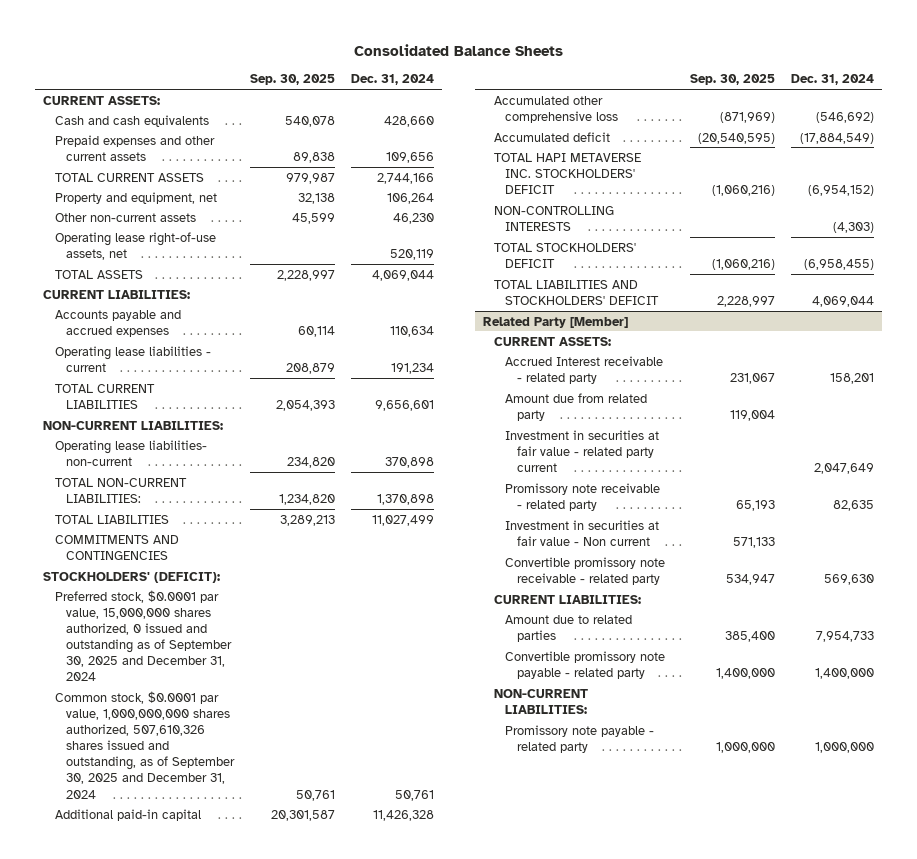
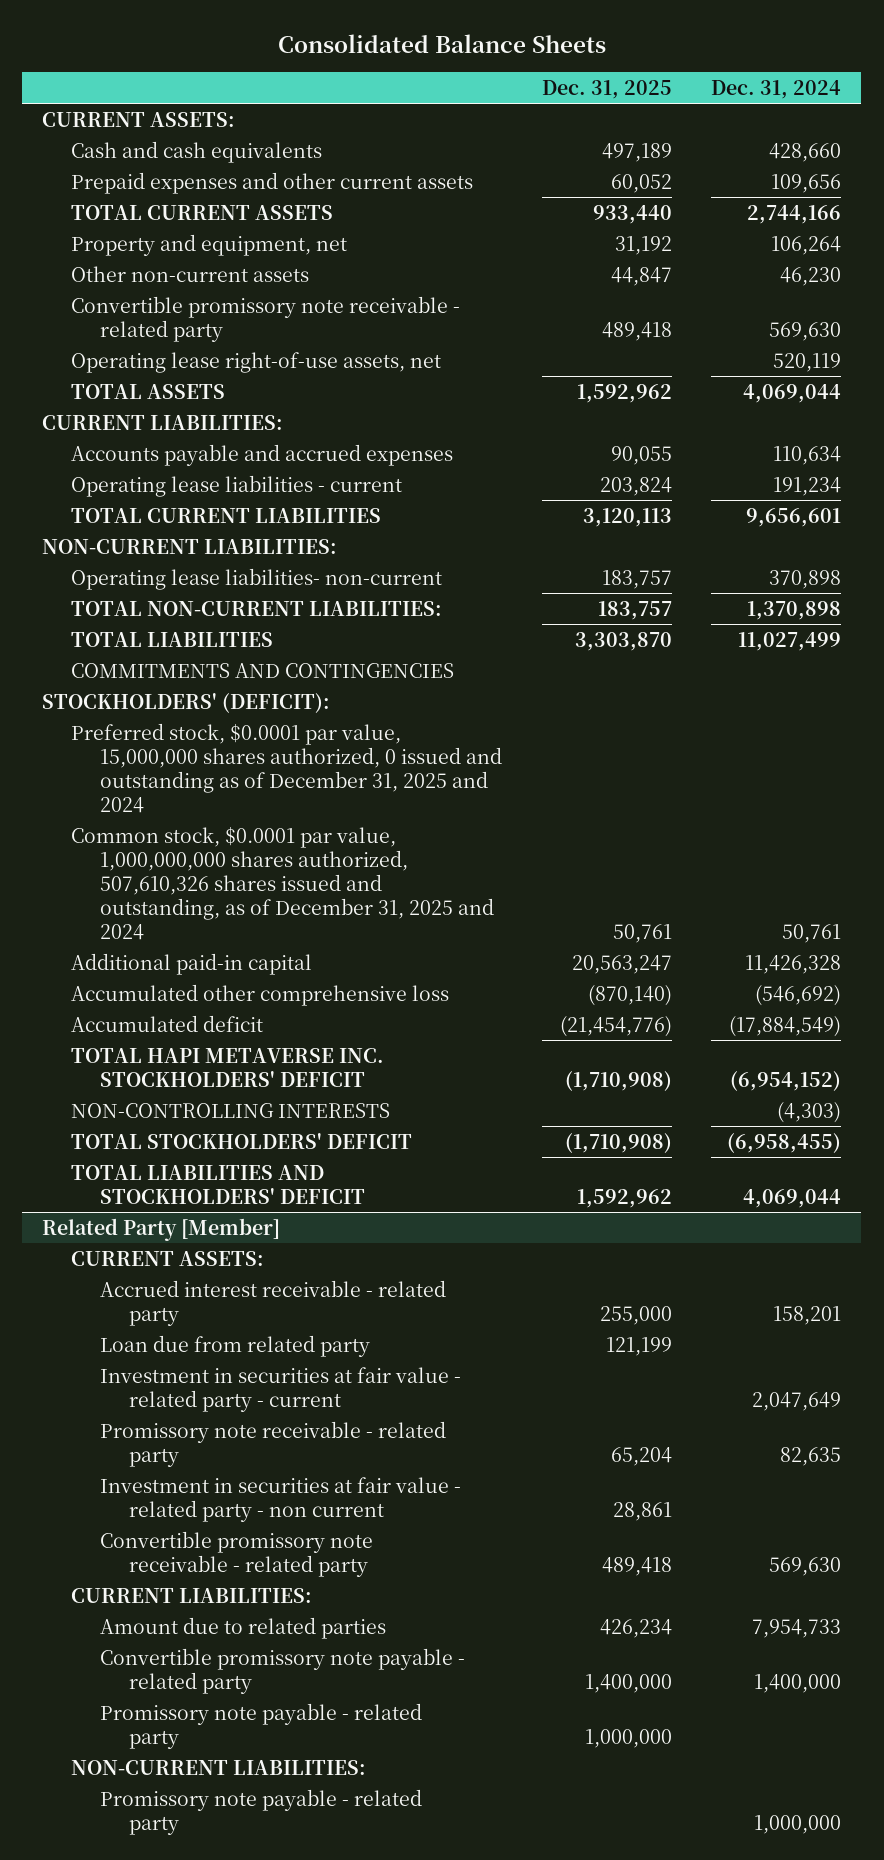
[249,74,335,86] Sep. 30, 2025 -> none
none -> [541,79,672,99] Dec. 31, 2025
none -> [71,295,461,342] Convertible promissory note receivable - related party
[54,589,232,682] Preferred stock, $0.0001 par value, 15,000,000 shares authorized, 0 issued and outstanding as of September 30, 2025 and December 31, 2024 -> [71,722,502,813] Preferred stock, $0.0001 par value, 15,000,000 shares authorized, 0 issued and outstanding as of December 31, 2025 and 2024
[54,690,235,799] Common stock, $0.0001 par value, 1,000,000,000 shares authorized, 507,610,326 shares issued and outstanding, as of September 30, 2025 and December 31, 2024 -> [71,826,494,940] Common stock, $0.0001 par value, 1,000,000,000 shares authorized, 507,610,326 shares issued and outstanding, as of December 31, 2025 and 2024
[505,355,664,384] Accrued Interest receivable - related party -> [99,1279,446,1326] Accrued interest receivable - related party
[505,392,648,421] Amount due from related party -> [99,1334,370,1357] Loan due from related party
[505,429,660,472] Investment in securities at fair value - related party current -> [99,1366,461,1412] Investment in securities at fair value - related party - current
[505,519,660,546] Investment in securities at fair value - Non current -> [99,1476,461,1522] Investment in securities at fair value - related party - non current
none -> [99,1702,422,1749] Promissory note payable - related party

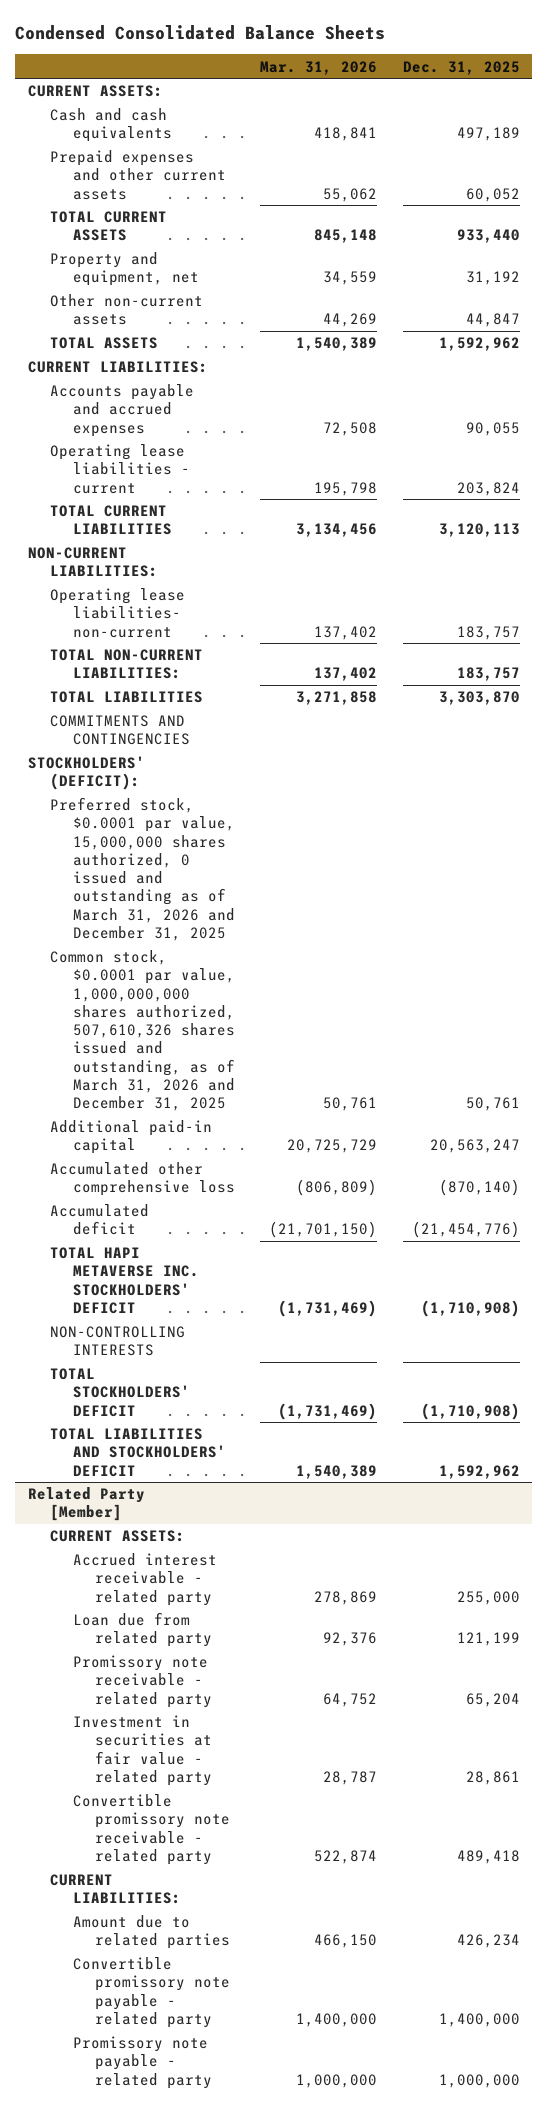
[277,33,606,53] Consolidated Balance Sheets -> [15,25,386,41] Condensed Consolidated Balance Sheets
[711,79,842,99] Dec. 31, 2024 -> none
none -> [260,60,378,75] Mar. 31, 2026
[71,295,461,342] Convertible promissory note receivable - related party -> none
[71,351,442,373] Operating lease right-of-use assets, net -> none
[71,722,502,813] Preferred stock, $0.0001 par value, 15,000,000 shares authorized, 0 issued and outstanding as of December 31, 2025 and 2024 -> [50,797,235,941] Preferred stock, $0.0001 par value, 15,000,000 shares authorized, 0 issued and outstanding as of March 31, 2026 and December 31, 2025
[71,826,494,940] Common stock, $0.0001 par value, 1,000,000,000 shares authorized, 507,610,326 shares issued and outstanding, as of December 31, 2025 and 2024 -> [50,950,235,1112] Common stock, $0.0001 par value, 1,000,000,000 shares authorized, 507,610,326 shares issued and outstanding, as of March 31, 2026 and December 31, 2025
[99,1366,461,1412] Investment in securities at fair value - related party - current -> none
[99,1476,461,1522] Investment in securities at fair value - related party - non current -> [72,1715,212,1786] Investment in securities at fair value - related party
[71,1759,367,1775] NON-CURRENT LIABILITIES: -> none
[99,1788,422,1835] Promissory note payable - related party -> none

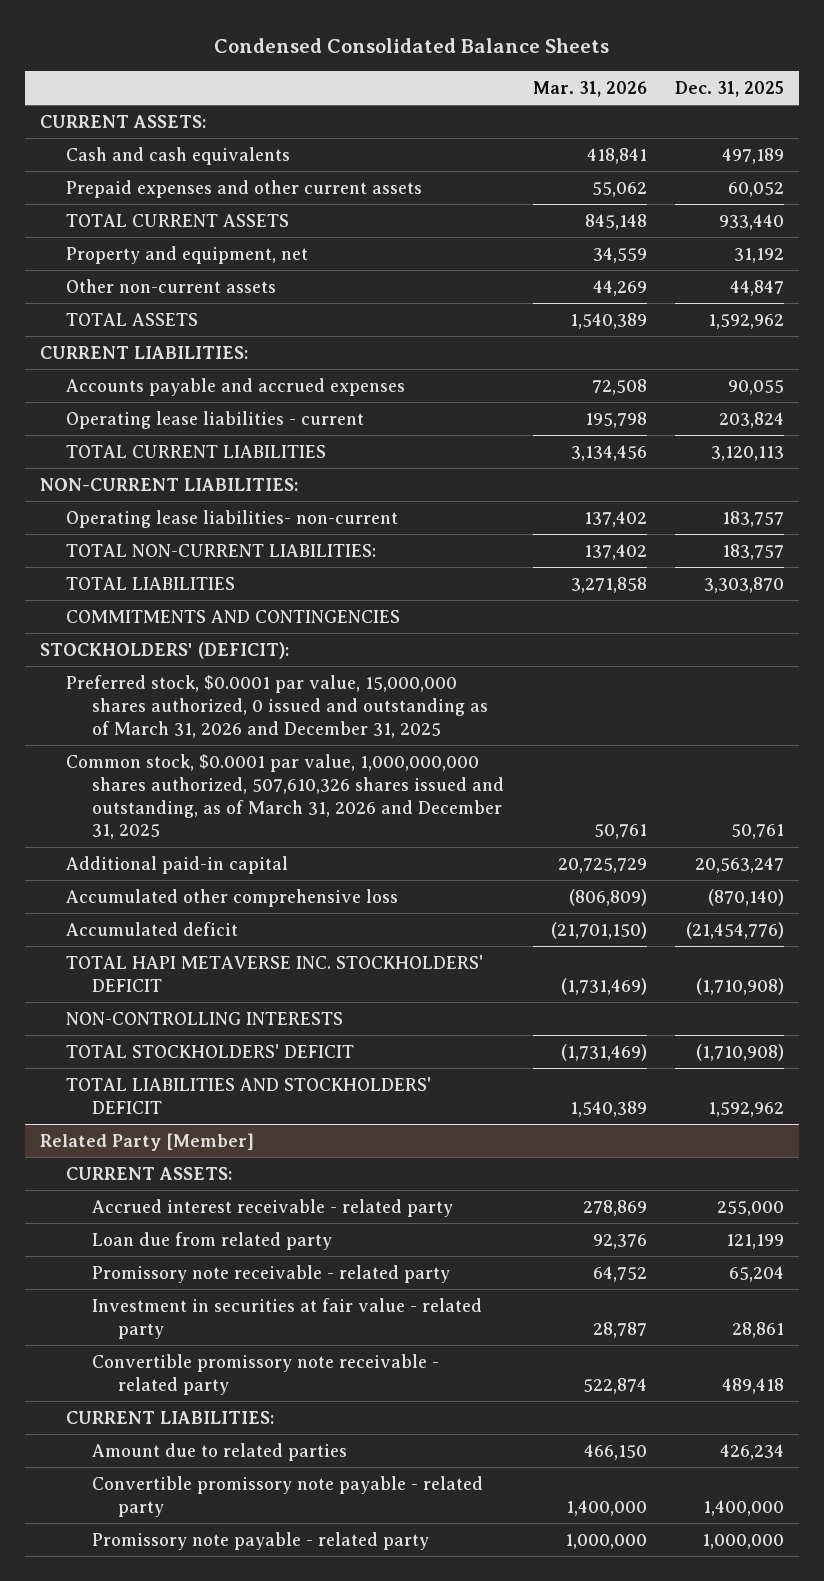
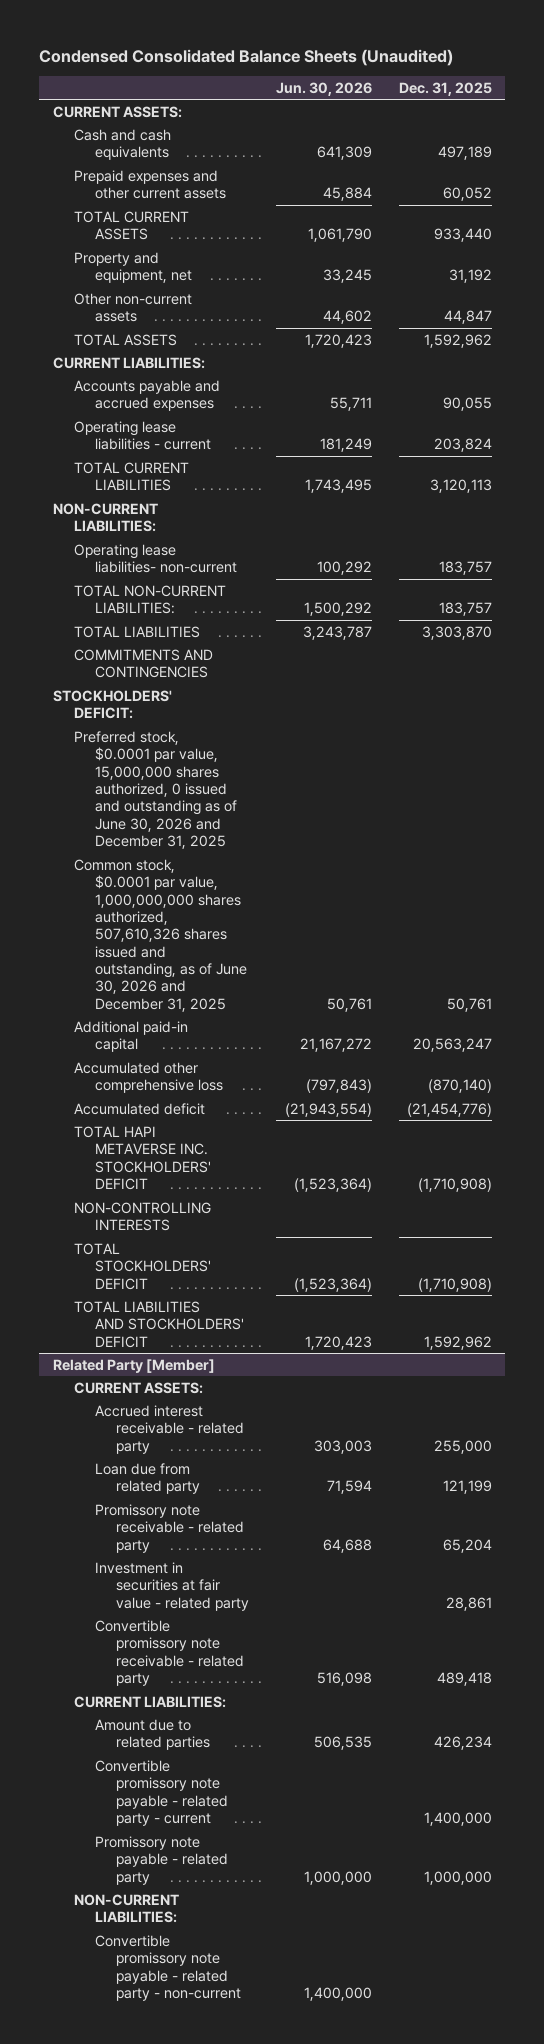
[213,38,609,54] Condensed Consolidated Balance Sheets -> [39,48,454,66] Condensed Consolidated Balance Sheets (Unaudited)
[532,80,647,97] Mar. 31, 2026 -> none
none -> [275,81,372,96] Jun. 30, 2026
[39,641,289,659] STOCKHOLDERS' (DEFICIT): -> [52,689,172,720] STOCKHOLDERS' DEFICIT:
[65,674,488,738] Preferred stock, $0.0001 par value, 15,000,000 shares authorized, 0 issued and outstanding as of March 31, 2026 and December 31, 2025 -> [73,730,237,850] Preferred stock, $0.0001 par value, 15,000,000 shares authorized, 0 issued and outstanding as of June 30, 2026 and December 31, 2025
[65,753,504,840] Common stock, $0.0001 par value, 1,000,000,000 shares authorized, 507,610,326 shares issued and outstanding, as of March 31, 2026 and December 31, 2025 -> [73,858,247,1012] Common stock, $0.0001 par value, 1,000,000,000 shares authorized, 507,610,326 shares issued and outstanding, as of June 30, 2026 and December 31, 2025
[91,1475,483,1517] Convertible promissory note payable - related party -> [94,1759,229,1826] Convertible promissory note payable - related party - current
none -> [73,1893,179,1924] NON-CURRENT LIABILITIES:
none -> [94,1934,242,2001] Convertible promissory note payable - related party - non-current

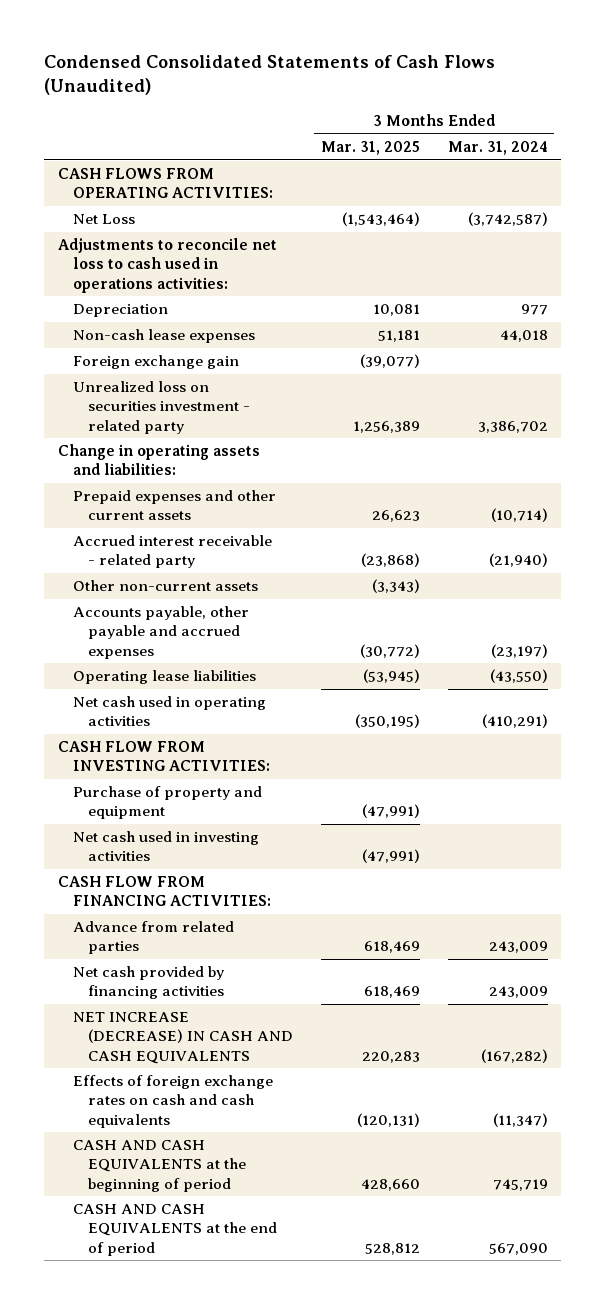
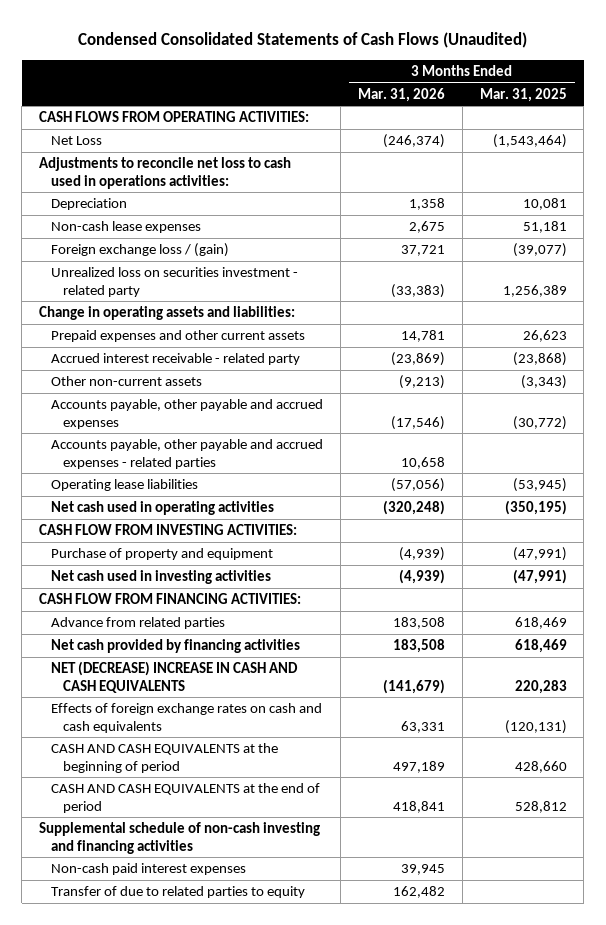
[447,141,548,156] Mar. 31, 2024 -> none
none -> [357,87,445,102] Mar. 31, 2026
[73,355,240,370] Foreign exchange gain -> [51,243,230,258] Foreign exchange loss / (gain)
none -> [51,439,324,469] Accounts payable, other payable and accrued expenses - related parties
[73,1012,294,1064] NET INCREASE (DECREASE) IN CASH AND CASH EQUIVALENTS -> [51,661,299,693] NET (DECREASE) INCREASE IN CASH AND CASH EQUIVALENTS
none -> [39,822,321,854] Supplemental schedule of non-cash investing and financing activities
none -> [51,863,247,876] Non-cash paid interest expenses
none -> [51,886,306,899] Transfer of due to related parties to equity

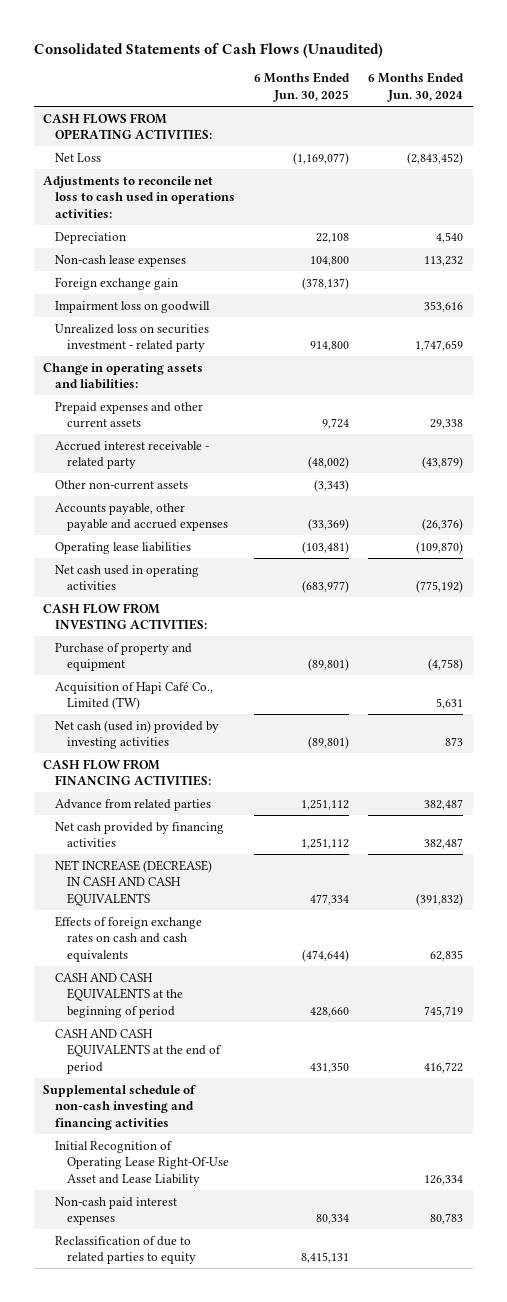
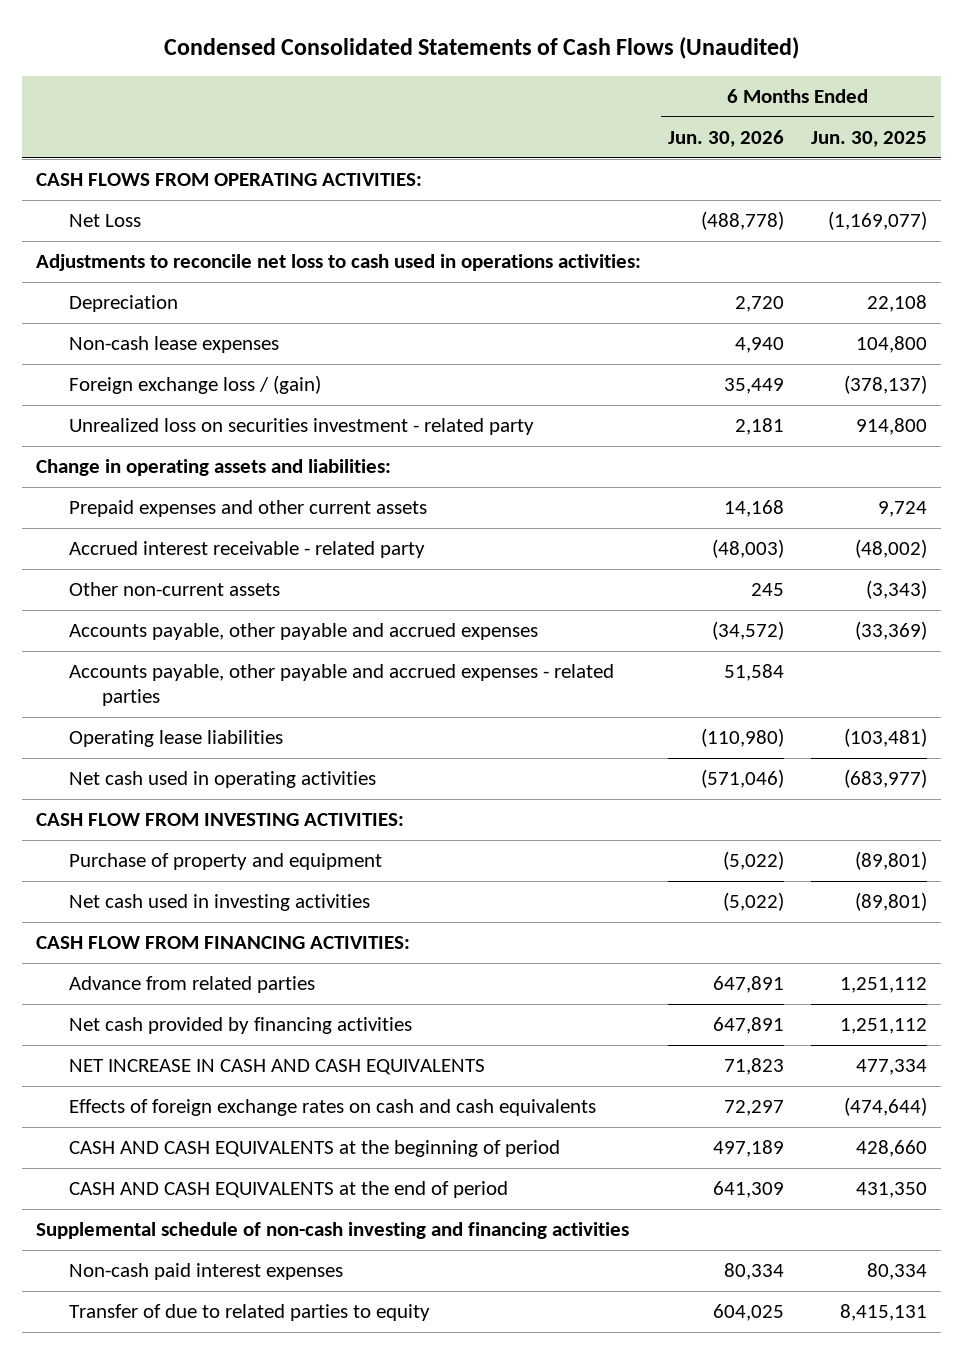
[33,42,383,58] Consolidated Statements of Cash Flows (Unaudited) -> [163,37,799,60] Condensed Consolidated Statements of Cash Flows (Unaudited)
[368,72,465,102] 6 Months Ended Jun. 30, 2024 -> none
none -> [668,130,785,148] Jun. 30, 2026
[55,300,211,313] Impairment loss on goodwill -> none
[55,276,179,290] Foreign exchange gain -> [69,375,322,395] Foreign exchange loss / (gain)
none -> [69,664,615,707] Accounts payable, other payable and accrued expenses - related parties
[55,680,214,711] Acquisition of Hapi Café Co., Limited (TW) -> none
[55,719,220,750] Net cash (used in) provided by investing activities -> [69,894,371,912] Net cash used in investing activities
[55,859,213,906] NET INCREASE (DECREASE) IN CASH AND CASH EQUIVALENTS -> [69,1059,486,1076] NET INCREASE IN CASH AND CASH EQUIVALENTS
[55,1140,229,1186] Initial Recognition of Operating Lease Right-Of-Use Asset and Lease Liability -> none
[55,1235,196,1265] Reclassification of due to related parties to equity -> [69,1304,431,1322] Transfer of due to related parties to equity

